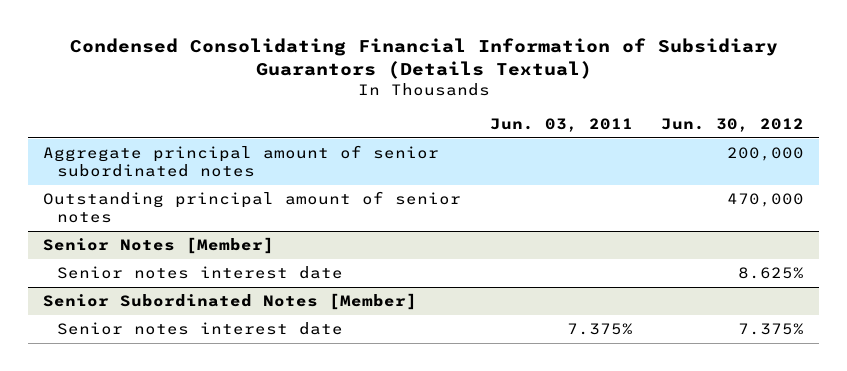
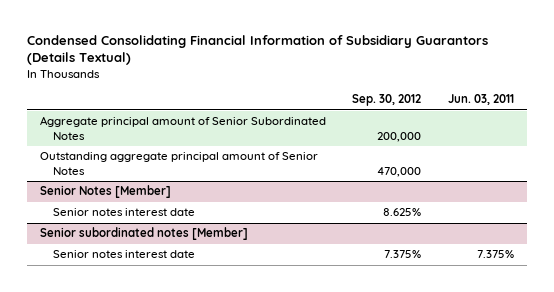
[661,118,805,133] Jun. 30, 2012 -> none
none -> [352,94,422,107] Sep. 30, 2012
[42,145,439,178] Aggregate principal amount of senior subordinated notes -> [40,116,327,140] Aggregate principal amount of Senior Subordinated Notes
[42,191,461,224] Outstanding principal amount of senior notes -> [40,152,319,175] Outstanding aggregate principal amount of Senior Notes
[42,293,417,311] Senior Subordinated Notes [Member] -> [40,227,249,241] Senior subordinated notes [Member]

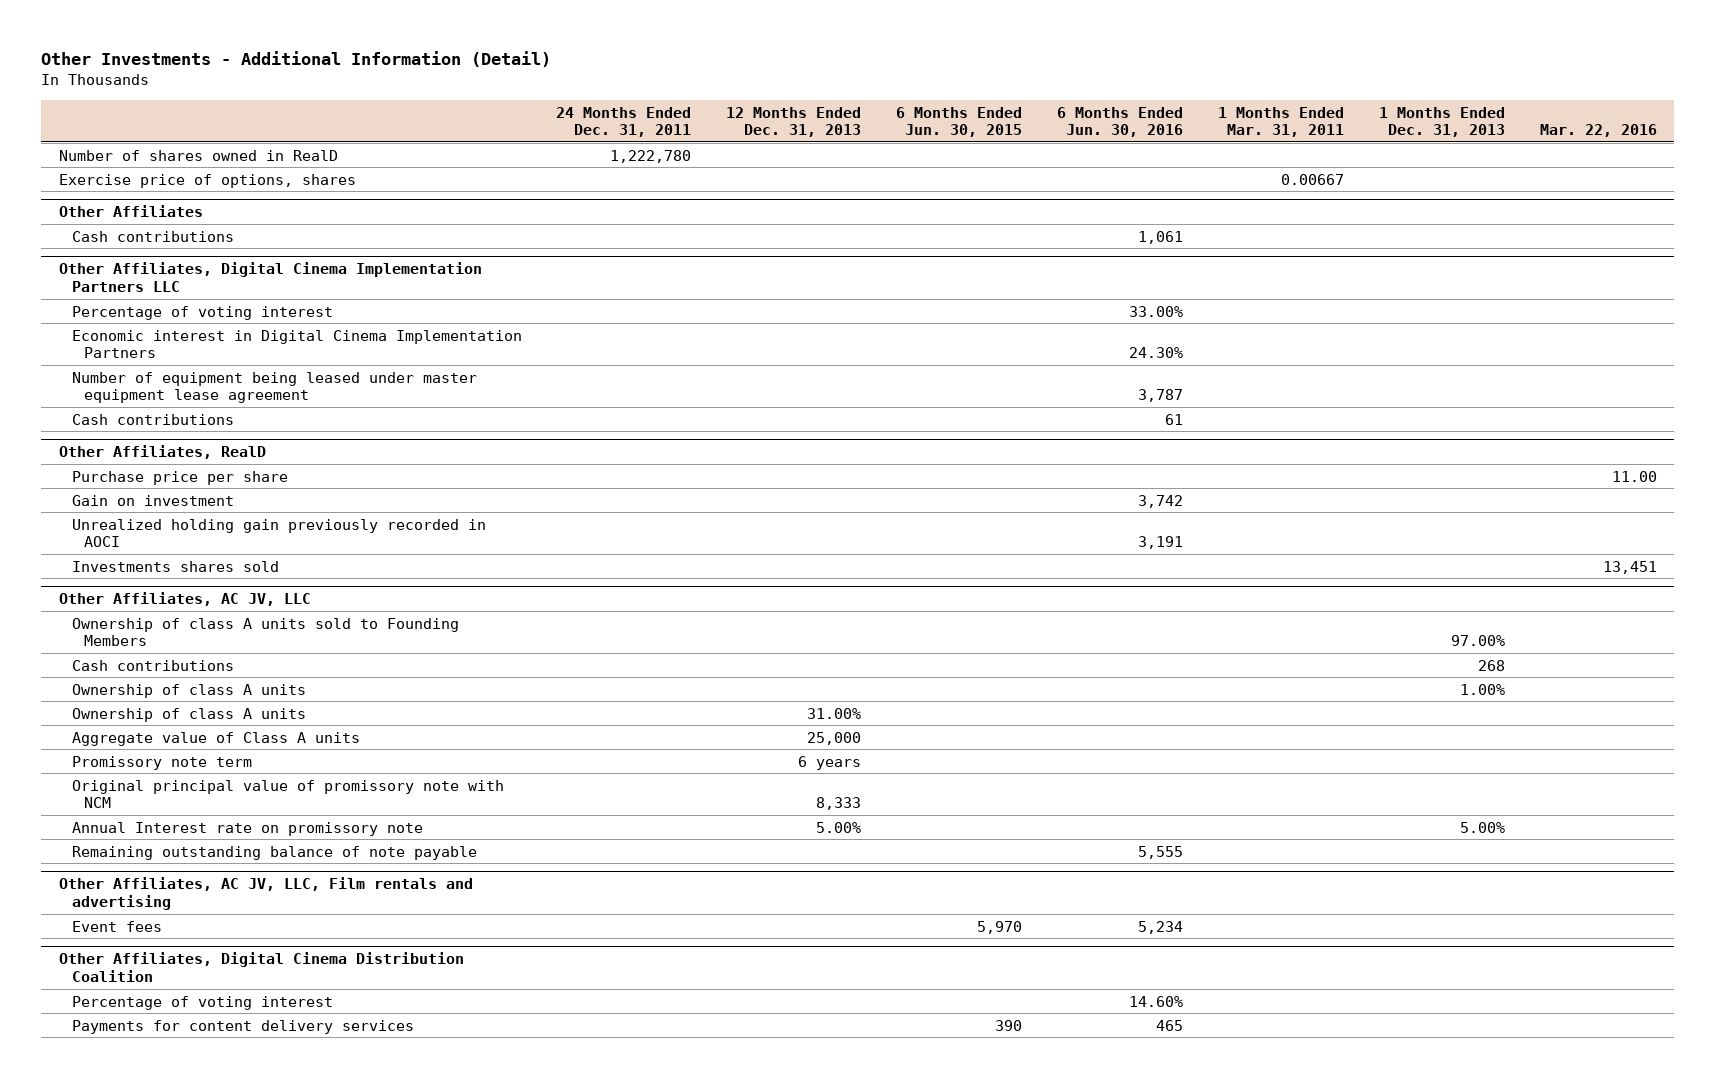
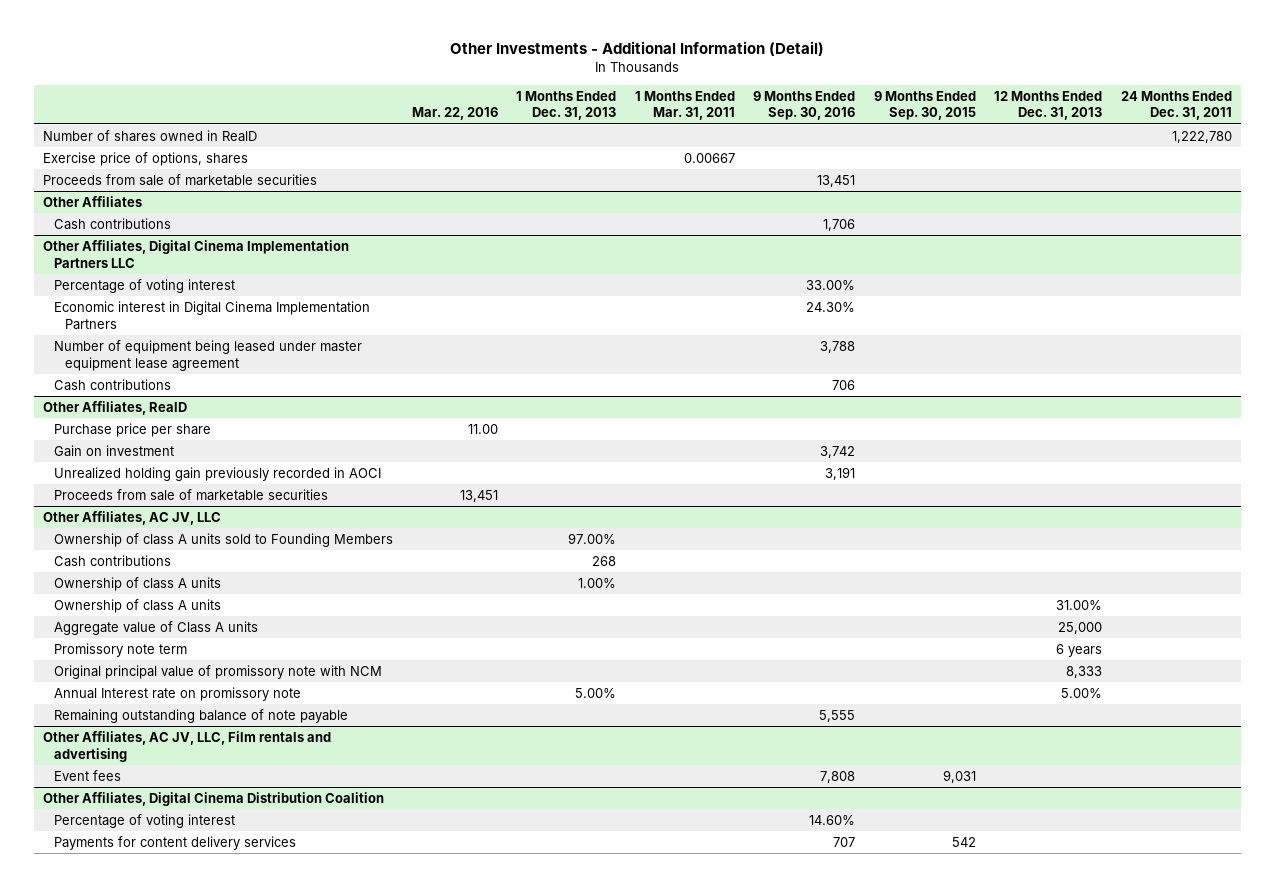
[896,106,1023,138] 6 Months Ended Jun. 30, 2015 -> none
[1056,106,1183,138] 6 Months Ended Jun. 30, 2016 -> none
none -> [753,90,856,121] 9 Months Ended Sep. 30, 2016
none -> [873,90,976,121] 9 Months Ended Sep. 30, 2015
none -> [42,173,317,186] Proceeds from sale of marketable securities
[71,560,279,572] Investments shares sold -> [54,488,329,501] Proceeds from sale of marketable securities

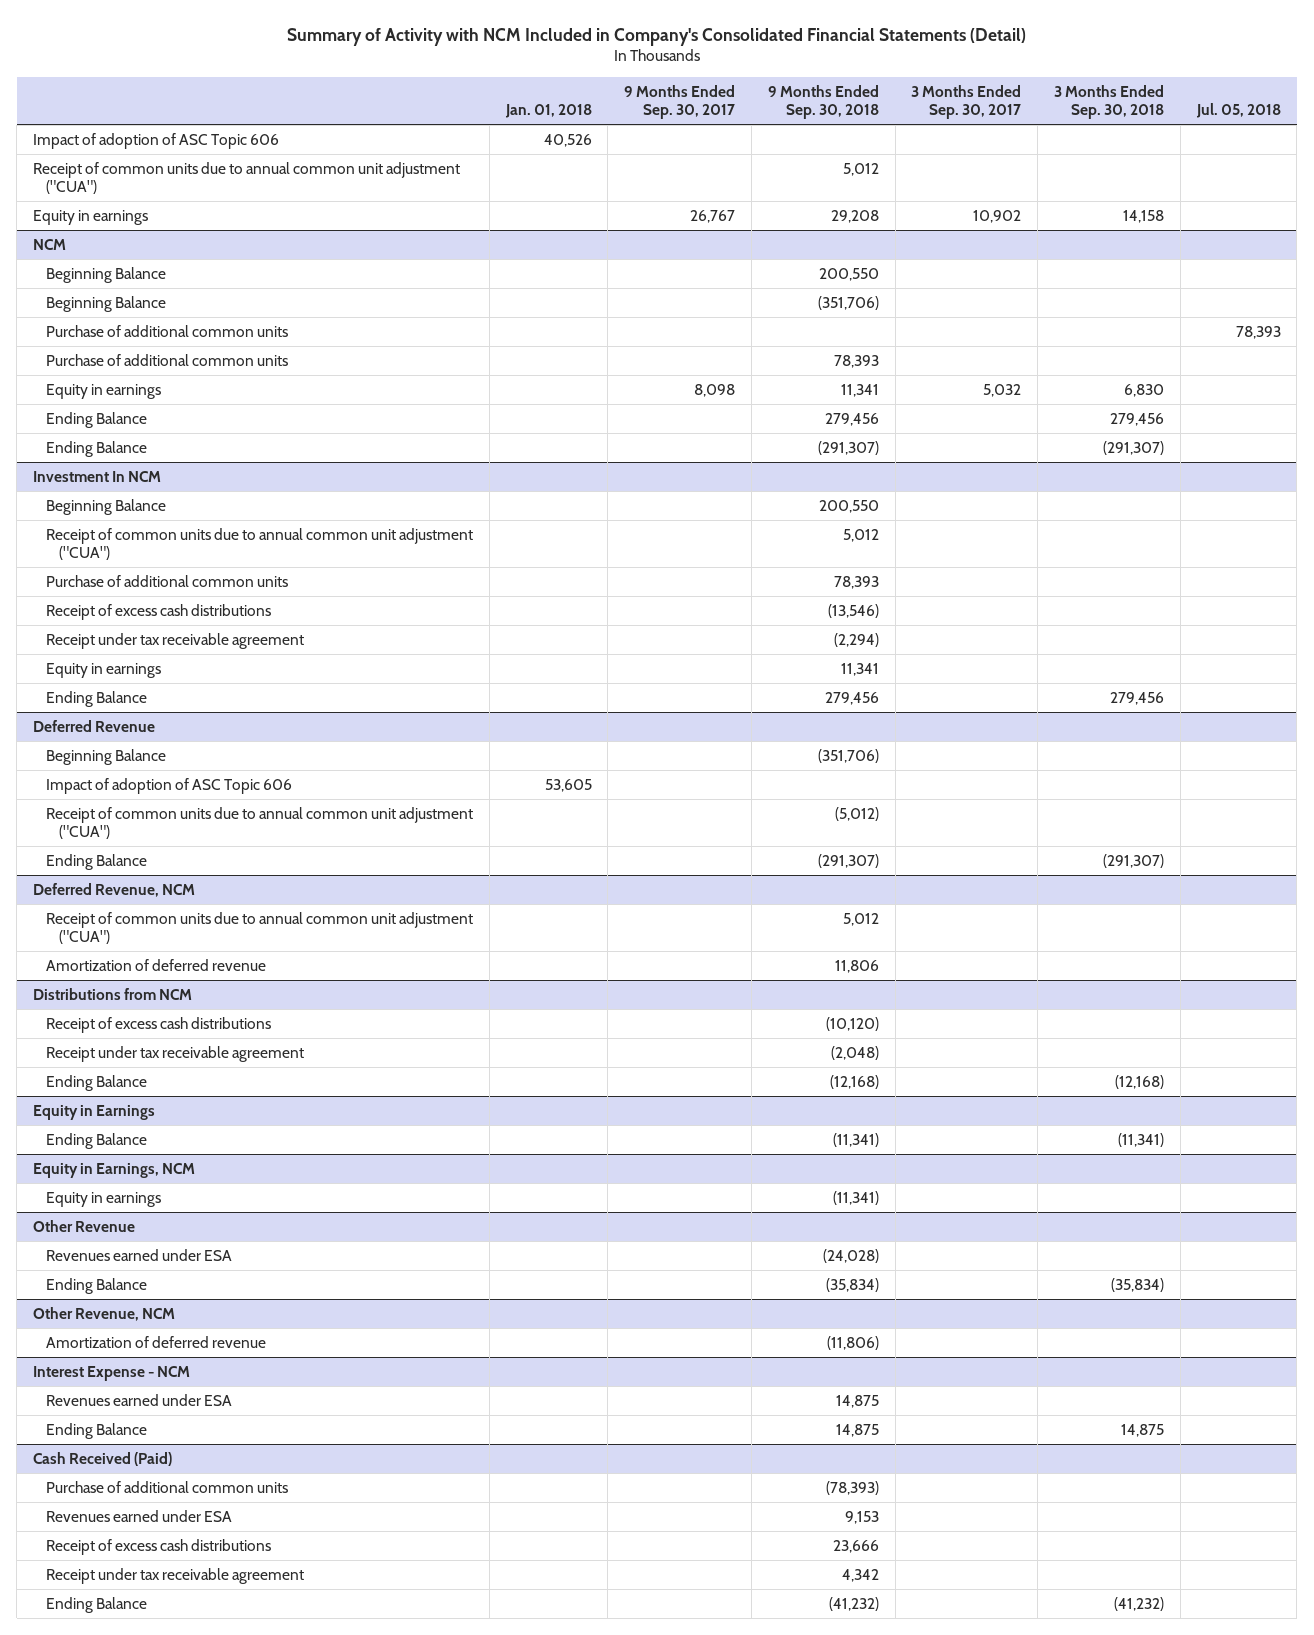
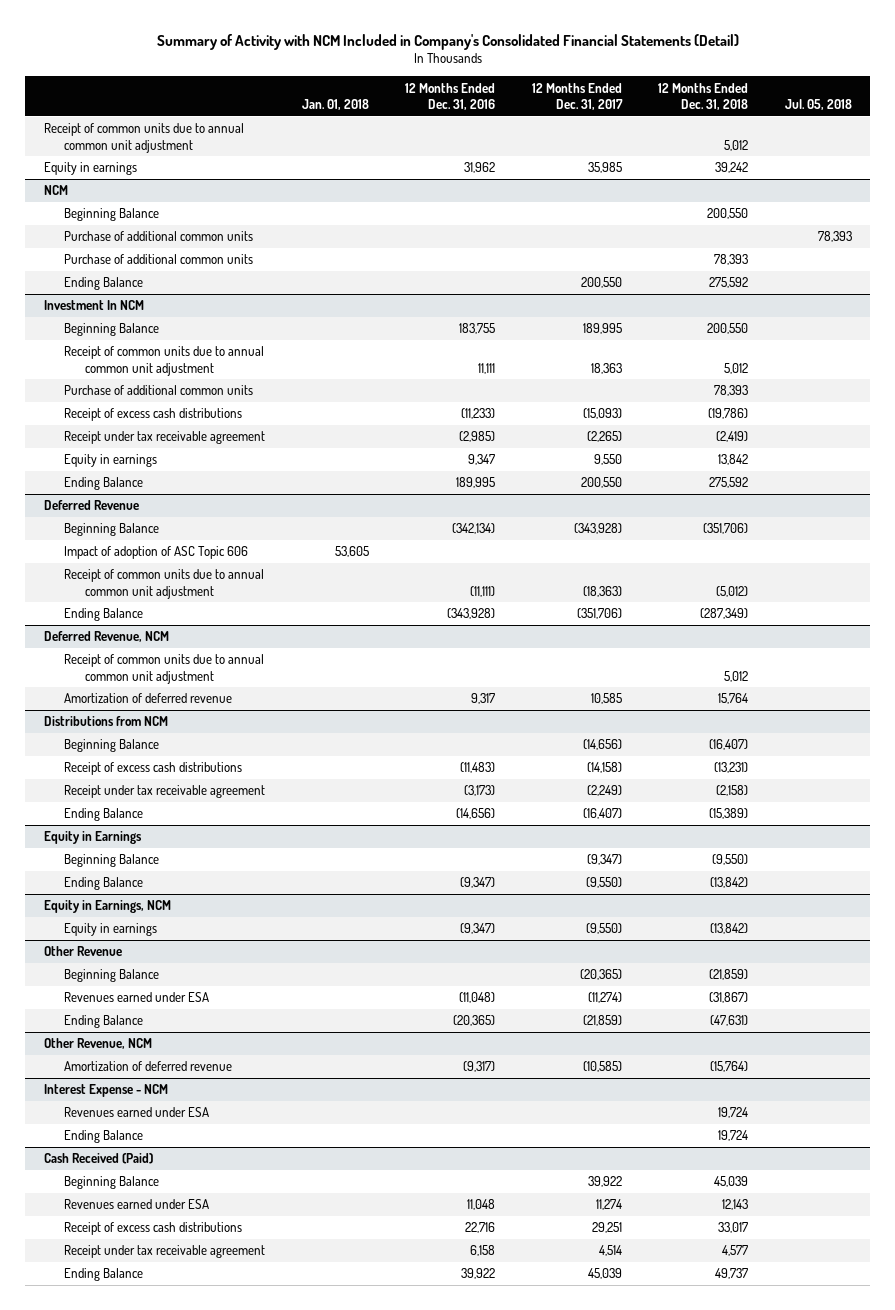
[624,84,736,120] 9 Months Ended Sep. 30, 2017 -> none
[767,84,879,120] 9 Months Ended Sep. 30, 2018 -> none
[911,84,1022,120] 3 Months Ended Sep. 30, 2017 -> none
[1054,84,1165,120] 3 Months Ended Sep. 30, 2018 -> none
none -> [405,82,496,110] 12 Months Ended Dec. 31, 2016
none -> [531,82,623,110] 12 Months Ended Dec. 31, 2017
none -> [658,82,749,110] 12 Months Ended Dec. 31, 2018
[33,132,280,149] Impact of adoption of ASC Topic 606 -> none
[33,161,461,195] Receipt of common units due to annual common unit adjustment ("CUA") -> [43,123,244,153] Receipt of common units due to annual common unit adjustment
[46,295,167,312] Beginning Balance -> none
[46,383,162,399] Equity in earnings -> none
[46,440,148,457] Ending Balance -> none
[46,527,474,561] Receipt of common units due to annual common unit adjustment ("CUA") -> [64,346,265,376] Receipt of common units due to annual common unit adjustment
[46,806,474,840] Receipt of common units due to annual common unit adjustment ("CUA") -> [64,569,265,599] Receipt of common units due to annual common unit adjustment
[46,911,474,945] Receipt of common units due to annual common unit adjustment ("CUA") -> [64,654,265,684] Receipt of common units due to annual common unit adjustment
none -> [64,739,160,753] Beginning Balance
none -> [64,854,160,868] Beginning Balance
none -> [64,969,160,983] Beginning Balance
[46,1480,289,1493] Purchase of additional common units -> none
none -> [64,1176,160,1190] Beginning Balance

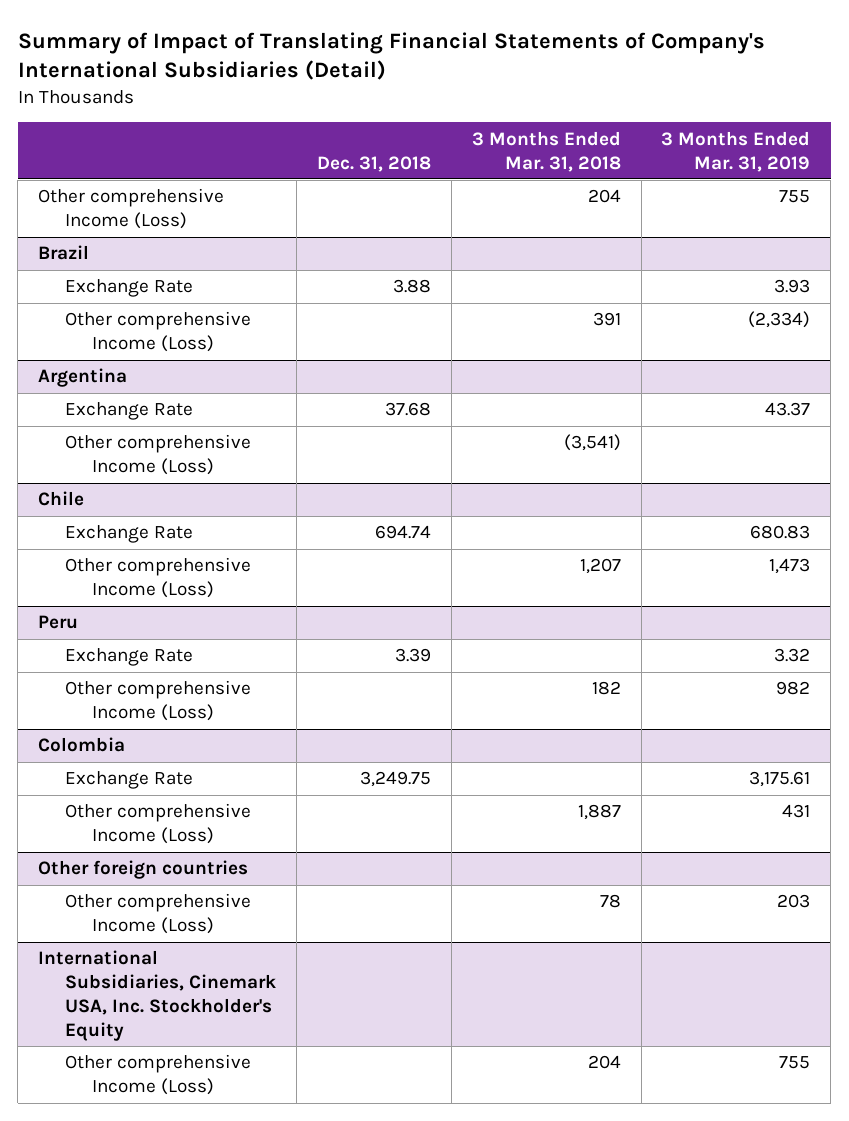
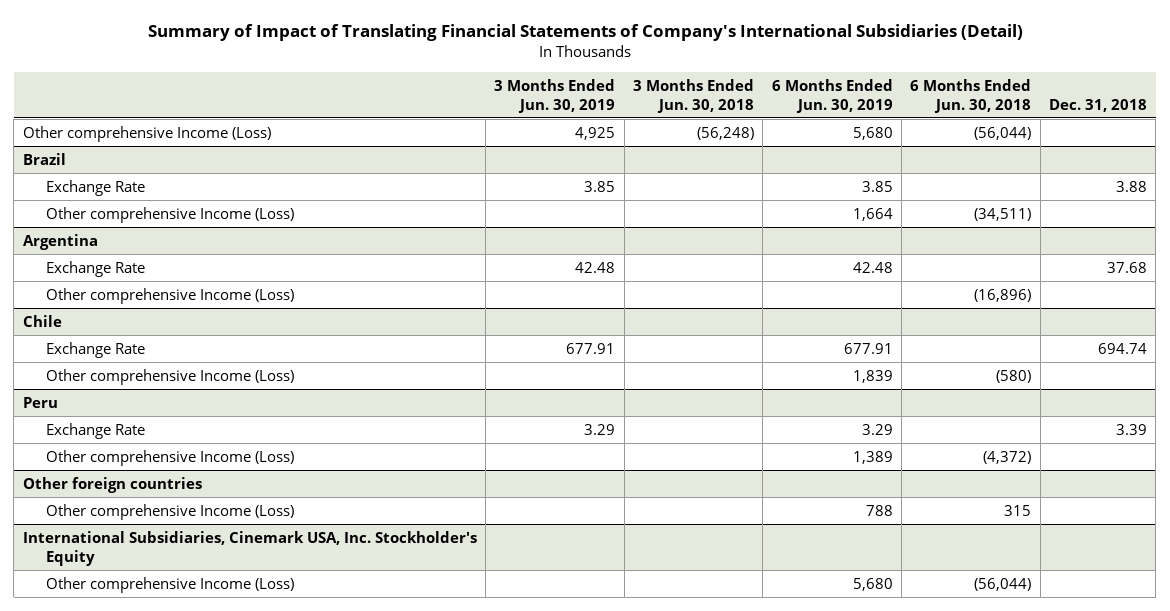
[471,130,621,172] 3 Months Ended Mar. 31, 2018 -> none
[661,130,811,172] 3 Months Ended Mar. 31, 2019 -> none
none -> [494,78,616,113] 3 Months Ended Jun. 30, 2019
none -> [633,78,755,113] 3 Months Ended Jun. 30, 2018
none -> [771,78,893,113] 6 Months Ended Jun. 30, 2019
none -> [910,78,1032,113] 6 Months Ended Jun. 30, 2018
[38,737,126,753] Colombia -> none
[65,771,194,790] Exchange Rate -> none
[65,803,252,845] Other comprehensive Income (Loss) -> none

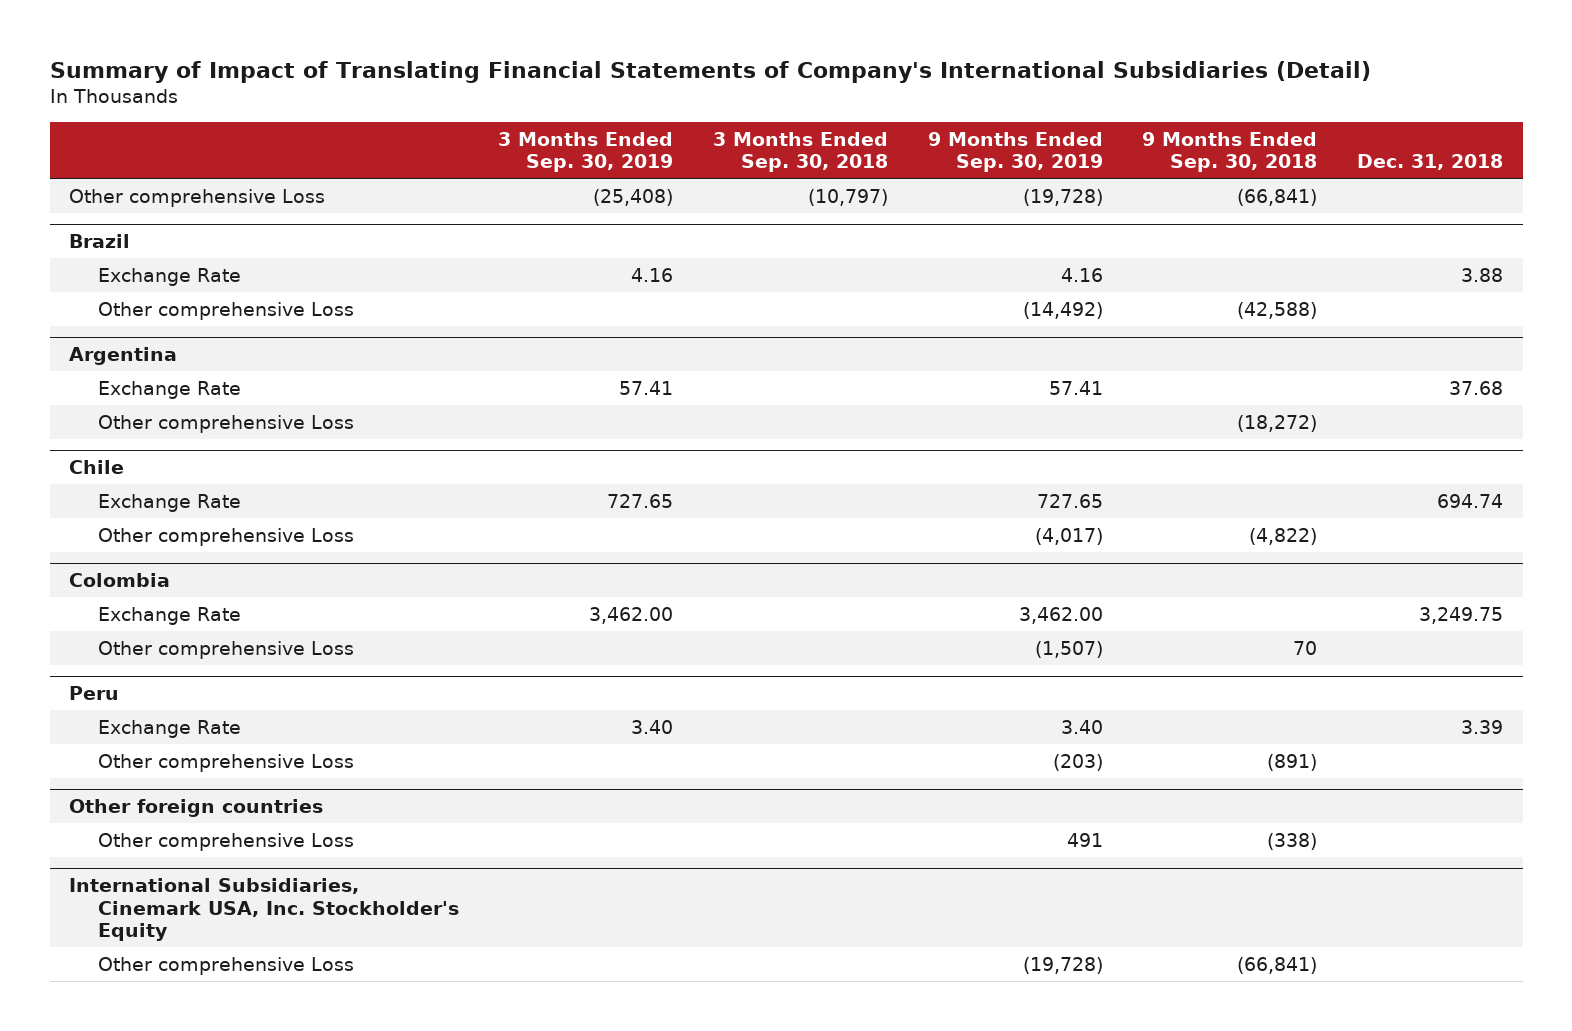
[494,78,616,113] 3 Months Ended Jun. 30, 2019 -> none
[633,78,755,113] 3 Months Ended Jun. 30, 2018 -> none
[771,78,893,113] 6 Months Ended Jun. 30, 2019 -> none
[910,78,1032,113] 6 Months Ended Jun. 30, 2018 -> none
none -> [498,131,674,173] 3 Months Ended Sep. 30, 2019
none -> [712,131,888,173] 3 Months Ended Sep. 30, 2018
none -> [927,131,1103,173] 9 Months Ended Sep. 30, 2019
none -> [1142,131,1318,173] 9 Months Ended Sep. 30, 2018
[22,125,271,142] Other comprehensive Income (Loss) -> [69,188,326,207] Other comprehensive Loss
[45,206,294,223] Other comprehensive Income (Loss) -> [97,301,354,320] Other comprehensive Loss
[45,287,294,304] Other comprehensive Income (Loss) -> [97,414,354,433] Other comprehensive Loss
[45,368,294,385] Other comprehensive Income (Loss) -> [97,527,354,546] Other comprehensive Loss
none -> [69,572,171,587] Colombia
none -> [97,606,241,625] Exchange Rate
none -> [97,640,354,659] Other comprehensive Loss
[45,449,294,466] Other comprehensive Income (Loss) -> [97,753,354,772] Other comprehensive Loss
[45,503,294,520] Other comprehensive Income (Loss) -> [97,832,354,851] Other comprehensive Loss
[45,576,294,593] Other comprehensive Income (Loss) -> [97,956,354,975] Other comprehensive Loss

